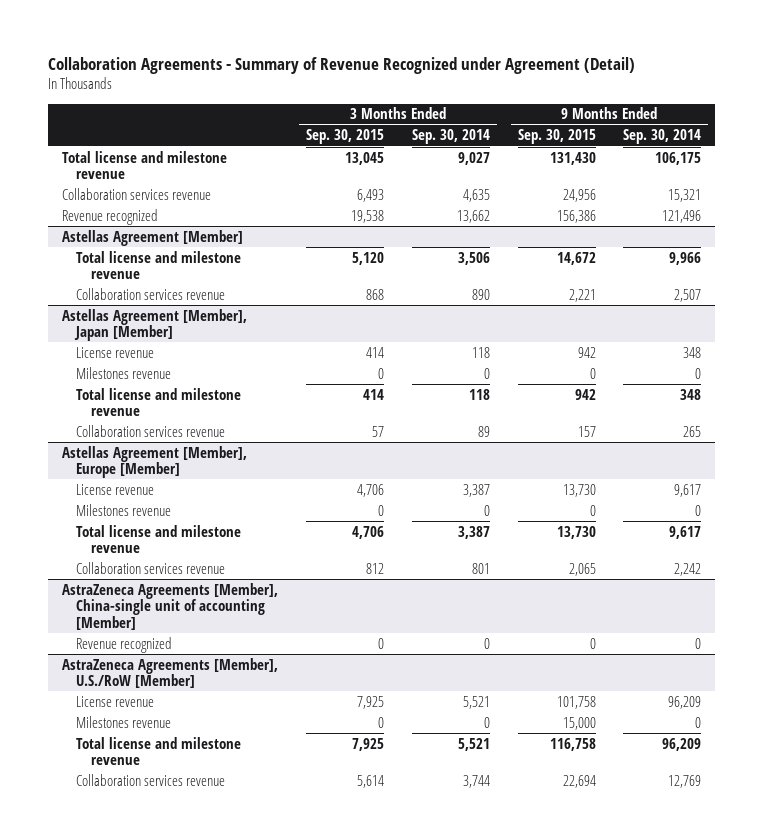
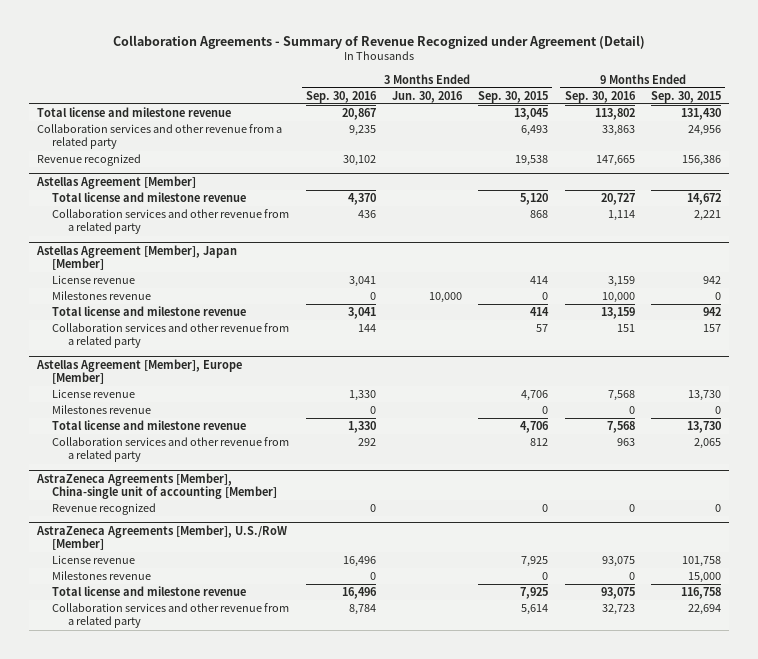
[411,129,490,145] Sep. 30, 2014 -> none
[623,129,702,145] Sep. 30, 2014 -> none
none -> [305,90,377,103] Sep. 30, 2016
none -> [391,90,463,103] Jun. 30, 2016
none -> [564,90,636,103] Sep. 30, 2016
[62,187,212,200] Collaboration services revenue -> [36,124,282,150] Collaboration services and other revenue from a related party
[76,287,226,300] Collaboration services revenue -> [52,209,290,235] Collaboration services and other revenue from a related party
[76,424,226,437] Collaboration services revenue -> [52,323,290,349] Collaboration services and other revenue from a related party
[76,561,226,574] Collaboration services revenue -> [52,437,290,463] Collaboration services and other revenue from a related party
[76,773,226,786] Collaboration services revenue -> [52,603,290,629] Collaboration services and other revenue from a related party

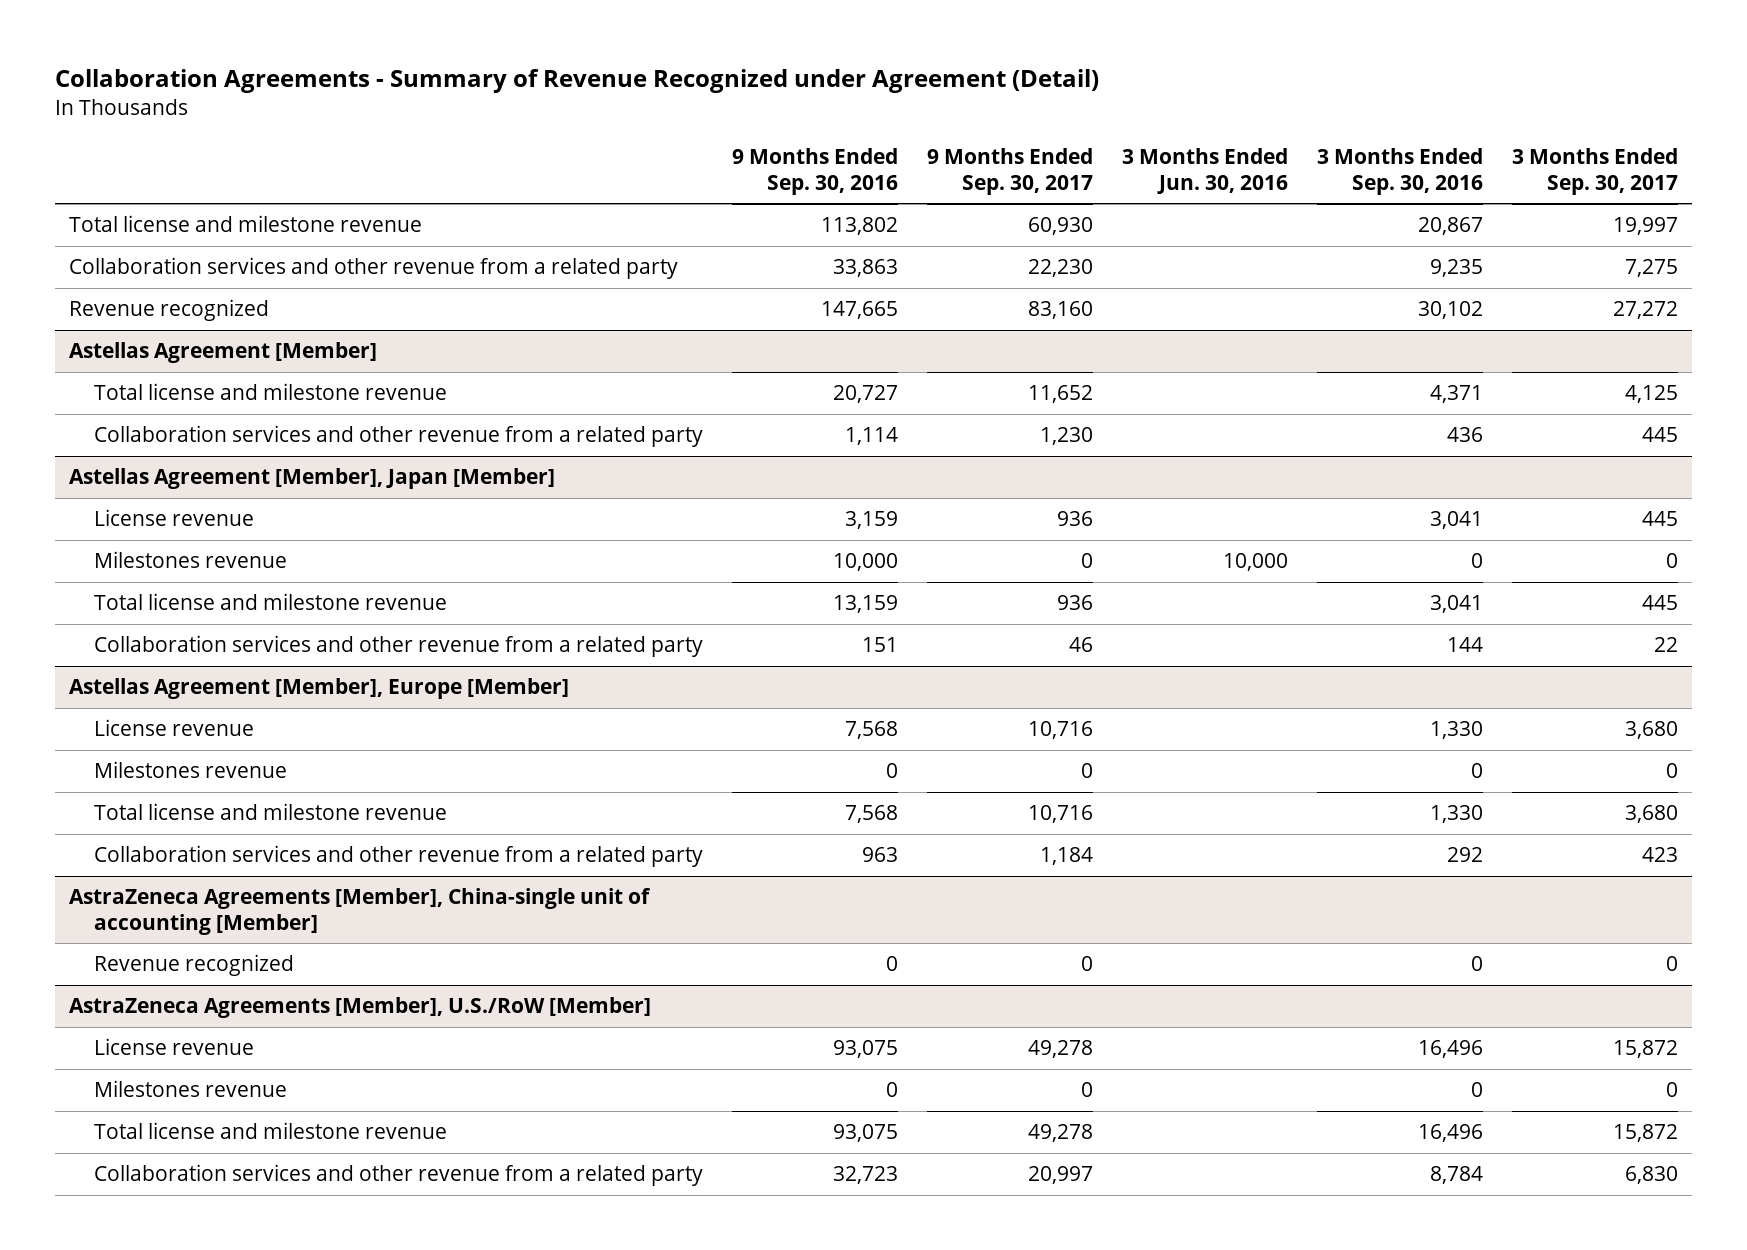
[478,90,549,103] Sep. 30, 2015 -> none
[650,90,721,103] Sep. 30, 2015 -> none
none -> [926,148,1093,195] 9 Months Ended Sep. 30, 2017
none -> [1511,148,1678,195] 3 Months Ended Sep. 30, 2017
[347,193,376,206] 4,370 -> [1429,385,1483,404] 4,371

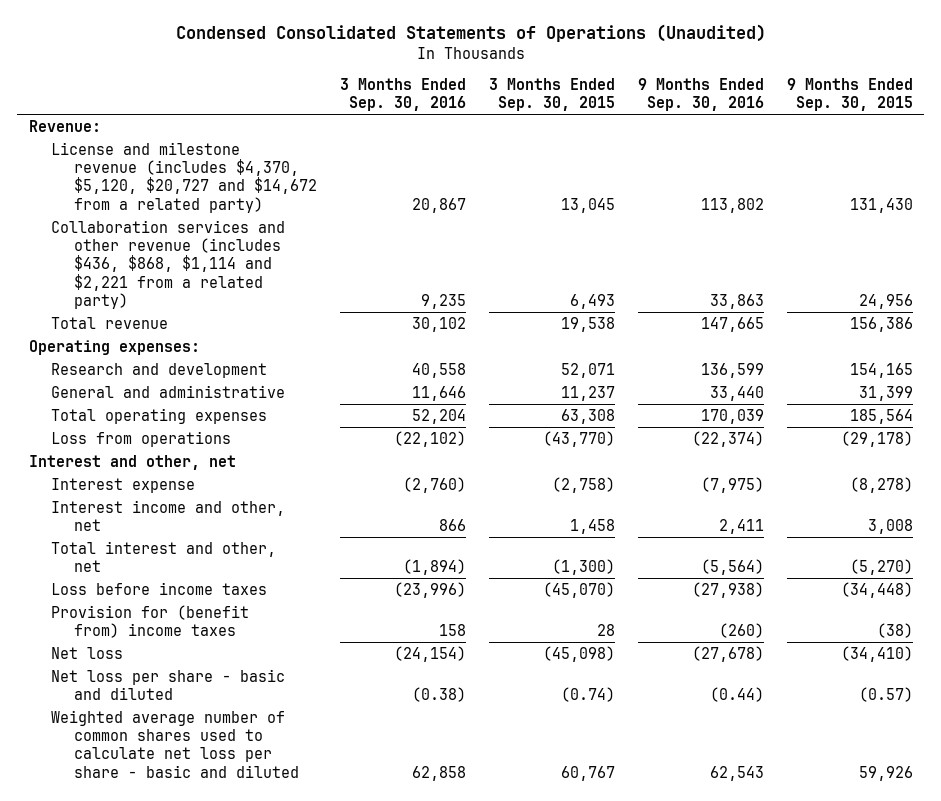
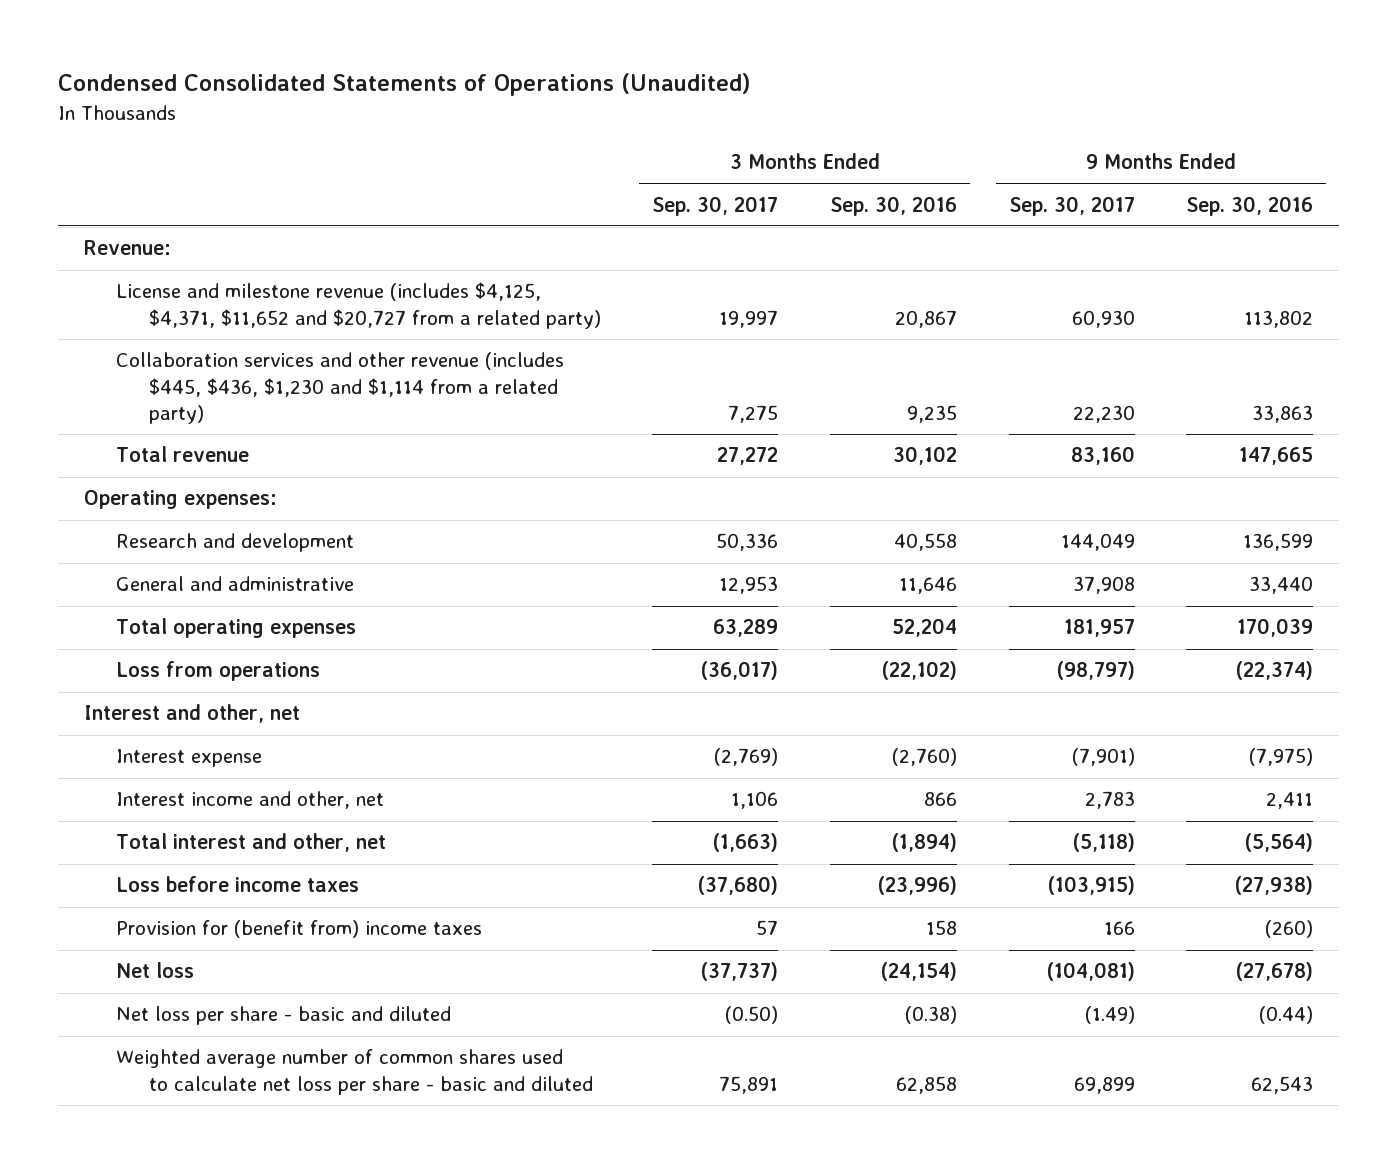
[488,77,615,112] 3 Months Ended Sep. 30, 2015 -> none
[786,77,913,112] 9 Months Ended Sep. 30, 2015 -> none
none -> [652,195,779,216] Sep. 30, 2017
none -> [1008,195,1135,216] Sep. 30, 2017
[51,141,317,213] License and milestone revenue (includes $4,370, $5,120, $20,727 and $14,672 from a related party) -> [116,282,601,329] License and milestone revenue (includes $4,125, $4,371, $11,652 and $20,727 from a related party)
[51,219,286,309] Collaboration services and other revenue (includes $436, $868, $1,114 and $2,221 from a related party) -> [116,352,565,424] Collaboration services and other revenue (includes $445, $436, $1,230 and $1,114 from a related party)

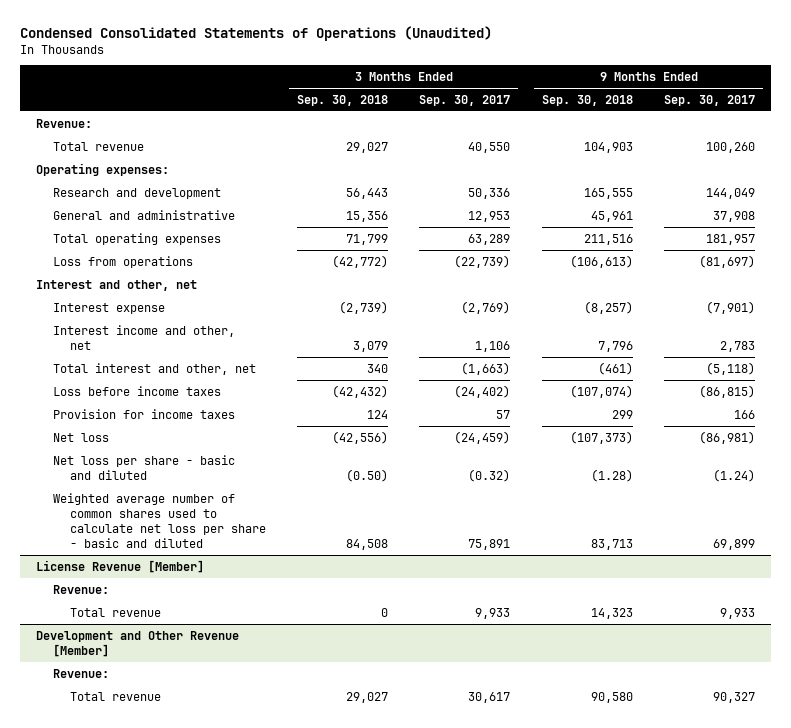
[830,195,958,216] Sep. 30, 2016 -> none
[1186,195,1314,216] Sep. 30, 2016 -> none
none -> [296,94,388,106] Sep. 30, 2018
none -> [541,94,633,106] Sep. 30, 2018
[116,282,601,329] License and milestone revenue (includes $4,125, $4,371, $11,652 and $20,727 from a related party) -> none
[116,352,565,424] Collaboration services and other revenue (includes $445, $436, $1,230 and $1,114 from a related party) -> none
[717,447,779,466] 27,272 -> [468,141,511,153] 40,550
[1070,446,1135,466] 83,160 -> [706,141,756,153] 100,260
[701,661,779,681] (36,017) -> [454,254,511,268] (22,739)
[1056,661,1135,681] (98,797) -> [699,254,756,268] (81,697)
[698,876,779,896] (37,680) -> [454,384,511,398] (24,402)
[1047,876,1135,896] (103,915) -> [699,384,756,398] (86,815)
[116,920,483,939] Provision for (benefit from) income taxes -> [52,408,235,419] Provision for income taxes
[701,962,779,982] (37,737) -> [454,430,511,444] (24,459)
[1046,962,1135,982] (104,081) -> [699,430,756,444] (86,981)
[725,1006,779,1025] (0.50) -> [468,468,511,482] (0.32)
[1084,1006,1135,1025] (1.49) -> [713,468,756,482] (1.24)
none -> [35,559,204,573] License Revenue [Member]
none -> [52,584,109,594] Revenue:
none -> [69,607,161,617] Total revenue
none -> [35,630,239,657] Development and Other Revenue [Member]
none -> [52,668,109,678] Revenue:
none -> [69,691,161,701] Total revenue

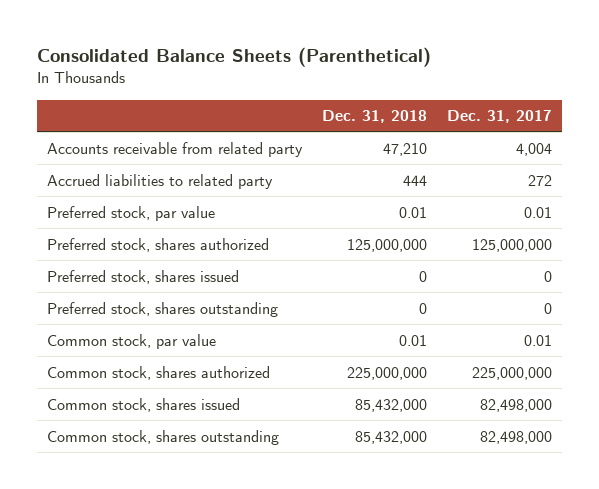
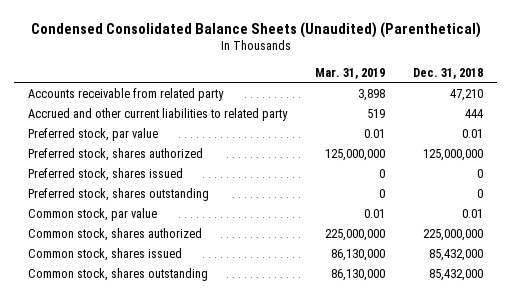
[36,46,431,67] Consolidated Balance Sheets (Parenthetical) -> [30,21,481,38] Condensed Consolidated Balance Sheets (Unaudited) (Parenthetical)
[447,110,553,124] Dec. 31, 2017 -> none
none -> [315,68,386,80] Mar. 31, 2019
[46,173,273,189] Accrued liabilities to related party -> [28,108,289,122] Accrued and other current liabilities to related party

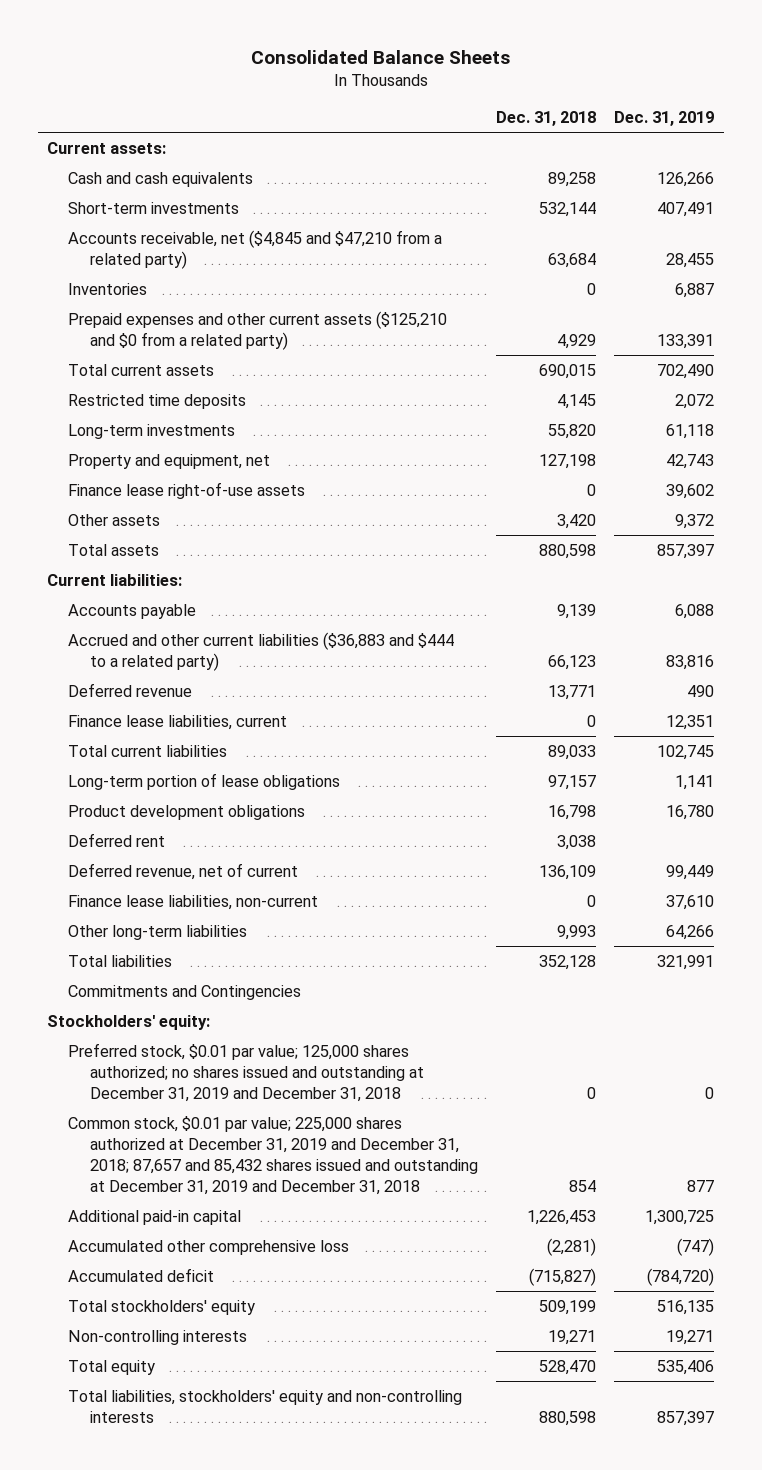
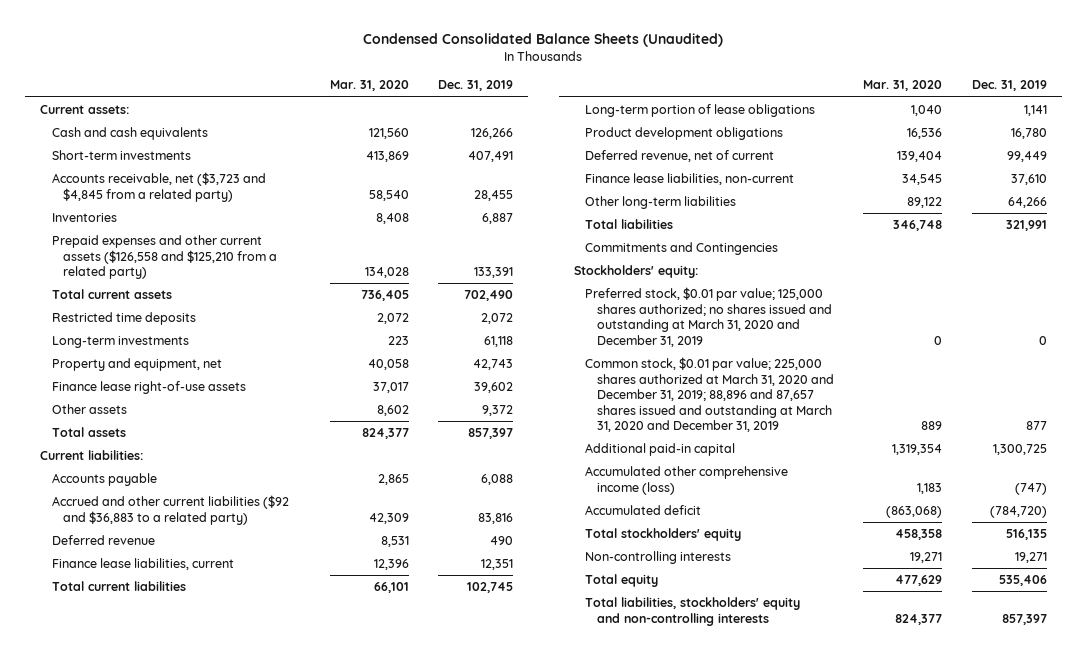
[250,49,510,64] Consolidated Balance Sheets -> [363,33,724,48] Condensed Consolidated Balance Sheets (Unaudited)
[496,111,597,127] Dec. 31, 2018 -> none
none -> [329,80,409,92] Mar. 31, 2020
[68,229,443,269] Accounts receivable, net ($4,845 and $47,210 from a related party) -> [51,172,266,202] Accounts receivable, net ($3,723 and $4,845 from a related party)
[68,310,448,350] Prepaid expenses and other current assets ($125,210 and $0 from a related party) -> [51,235,278,280] Prepaid expenses and other current assets ($126,558 and $125,210 from a related party)
[68,631,455,671] Accrued and other current liabilities ($36,883 and $444 to a related party) -> [51,495,289,525] Accrued and other current liabilities ($92 and $36,883 to a related party)
[68,832,166,847] Deferred rent -> none
[68,1042,424,1103] Preferred stock, $0.01 par value; 125,000 shares authorized; no shares issued and outstanding at December 31, 2019 and December 31, 2018 -> [585,287,832,347] Preferred stock, $0.01 par value; 125,000 shares authorized; no shares issued and outstanding at March 31, 2020 and December 31, 2019
[68,1115,478,1196] Common stock, $0.01 par value; 225,000 shares authorized at December 31, 2019 and December 31, 2018; 87,657 and 85,432 shares issued and outstanding at December 31, 2019 and December 31, 2018 -> [585,357,834,433] Common stock, $0.01 par value; 225,000 shares authorized at March 31, 2020 and December 31, 2019; 88,896 and 87,657 shares issued and outstanding at March 31, 2020 and December 31, 2019
[68,1239,350,1255] Accumulated other comprehensive loss -> [585,466,789,495] Accumulated other comprehensive income (loss)

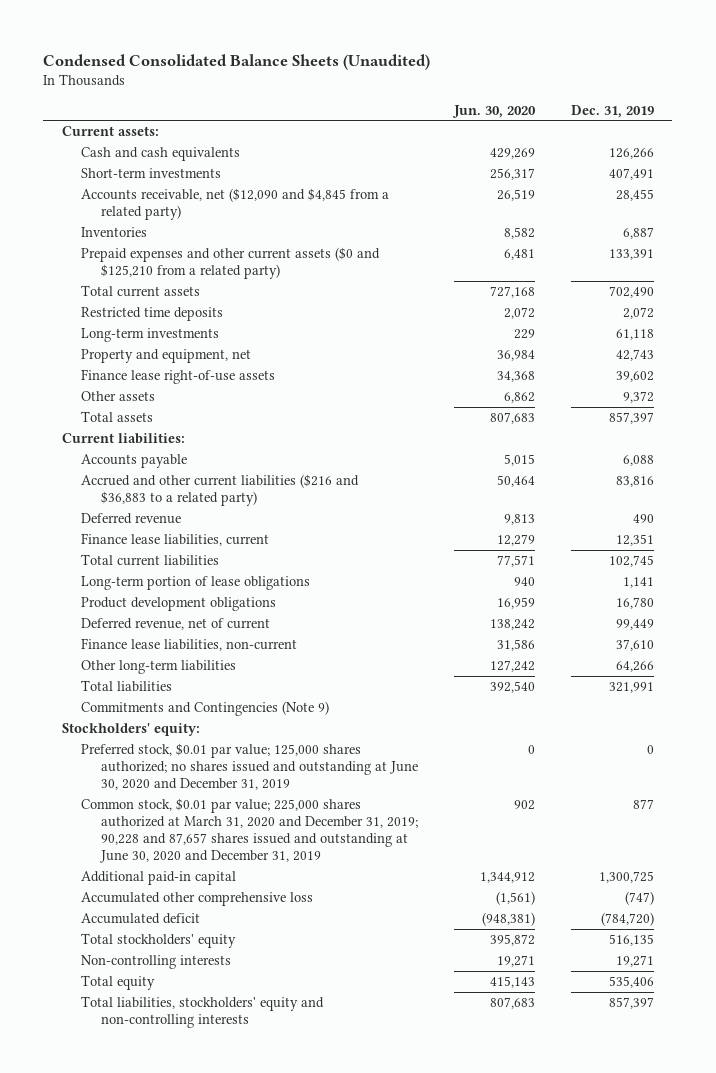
[329,80,409,92] Mar. 31, 2020 -> none
none -> [452,104,537,118] Jun. 30, 2020
[51,172,266,202] Accounts receivable, net ($3,723 and $4,845 from a related party) -> [81,188,390,221] Accounts receivable, net ($12,090 and $4,845 from a related party)
[51,235,278,280] Prepaid expenses and other current assets ($126,558 and $125,210 from a related party) -> [81,247,381,280] Prepaid expenses and other current assets ($0 and $125,210 from a related party)
[51,495,289,525] Accrued and other current liabilities ($92 and $36,883 to a related party) -> [81,474,360,507] Accrued and other current liabilities ($216 and $36,883 to a related party)
[585,242,779,256] Commitments and Contingencies -> [81,701,330,717] Commitments and Contingencies (Note 9)
[585,287,832,347] Preferred stock, $0.01 par value; 125,000 shares authorized; no shares issued and outstanding at March 31, 2020 and December 31, 2019 -> [81,743,419,791] Preferred stock, $0.01 par value; 125,000 shares authorized; no shares issued and outstanding at June 30, 2020 and December 31, 2019
[585,357,834,433] Common stock, $0.01 par value; 225,000 shares authorized at March 31, 2020 and December 31, 2019; 88,896 and 87,657 shares issued and outstanding at March 31, 2020 and December 31, 2019 -> [81,798,419,864] Common stock, $0.01 par value; 225,000 shares authorized at March 31, 2020 and December 31, 2019; 90,228 and 87,657 shares issued and outstanding at June 30, 2020 and December 31, 2019
[585,466,789,495] Accumulated other comprehensive income (loss) -> [81,892,314,907] Accumulated other comprehensive loss

